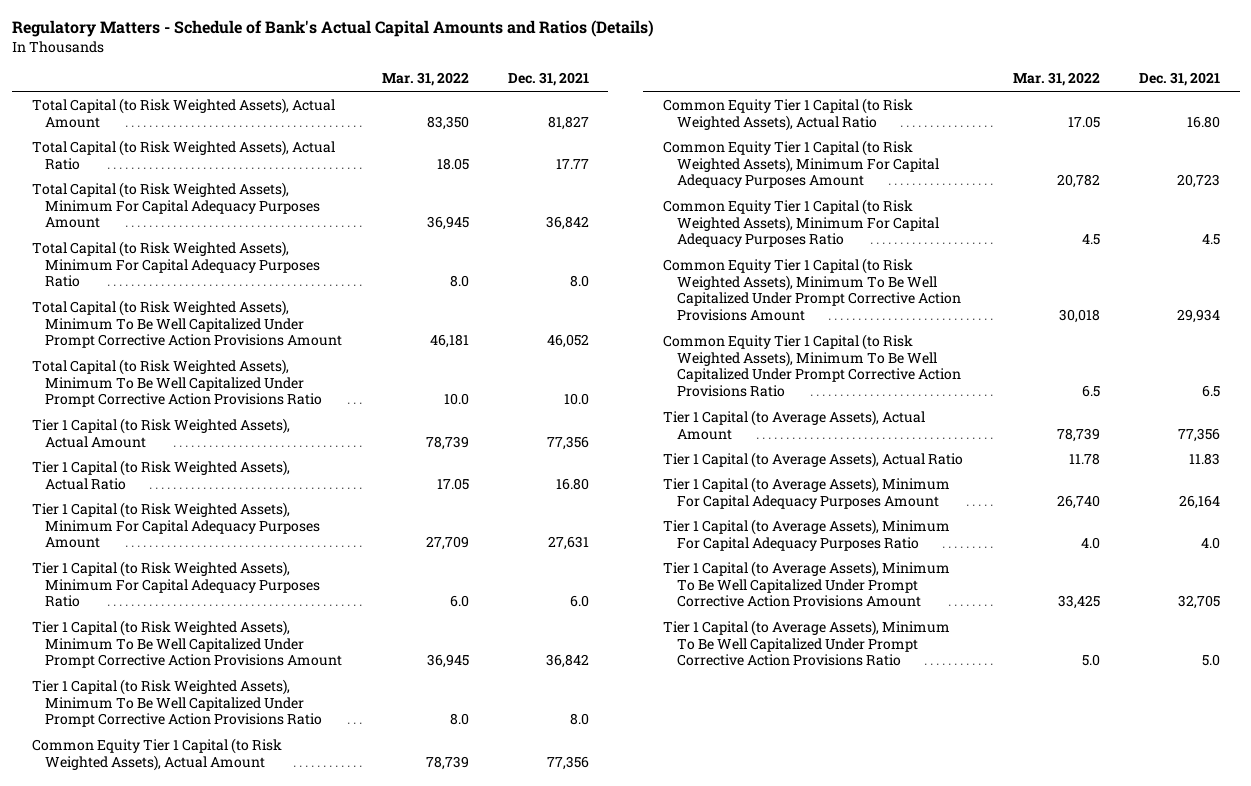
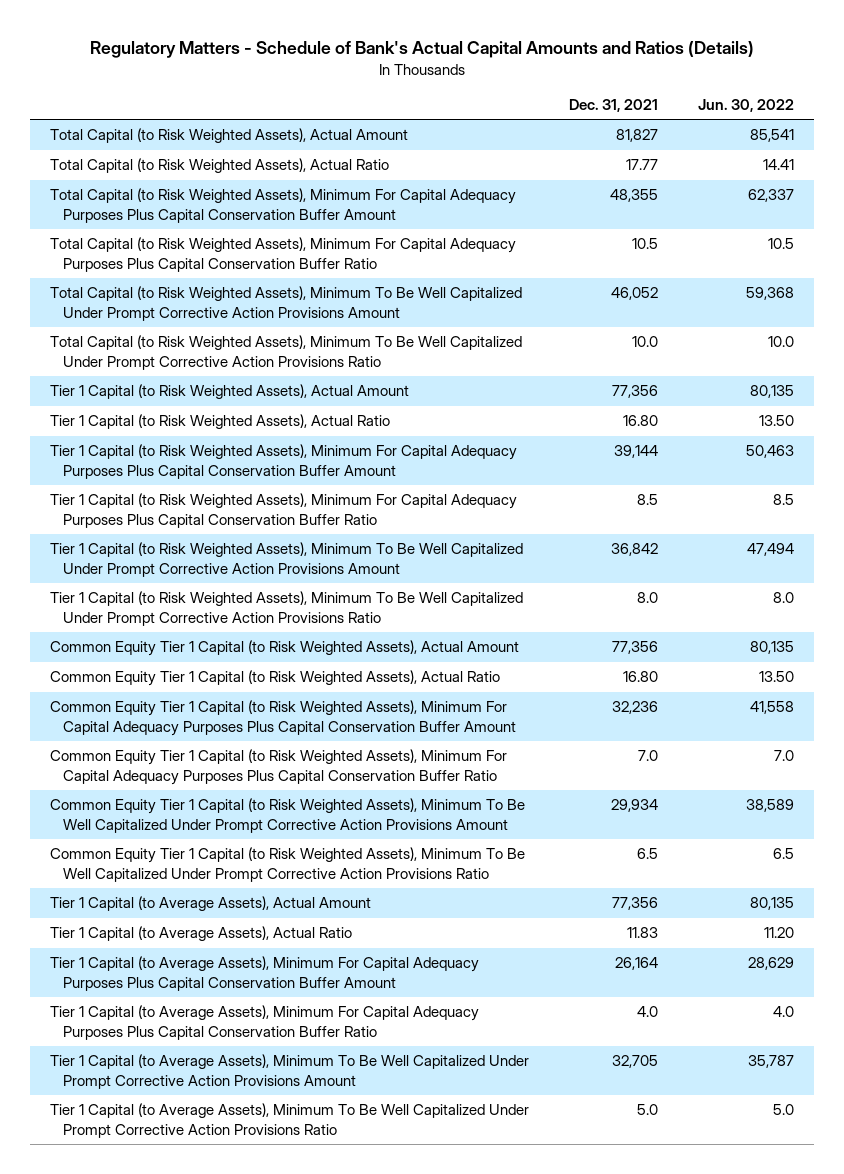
[381,72,469,87] Mar. 31, 2022 -> none
none -> [697,99,794,113] Jun. 30, 2022
[31,181,321,229] Total Capital (to Risk Weighted Assets), Minimum For Capital Adequacy Purposes Amount -> [50,188,517,223] Total Capital (to Risk Weighted Assets), Minimum For Capital Adequacy Purposes Plus Capital Conservation Buffer Amount
[545,216,589,231] 36,842 -> [610,189,659,203] 48,355
[31,240,321,288] Total Capital (to Risk Weighted Assets), Minimum For Capital Adequacy Purposes Ratio -> [50,237,517,272] Total Capital (to Risk Weighted Assets), Minimum For Capital Adequacy Purposes Plus Capital Conservation Buffer Ratio
[569,275,589,288] 8.0 -> [632,238,659,250] 10.5
[31,501,321,549] Tier 1 Capital (to Risk Weighted Assets), Minimum For Capital Adequacy Purposes Amount -> [50,444,518,479] Tier 1 Capital (to Risk Weighted Assets), Minimum For Capital Adequacy Purposes Plus Capital Conservation Buffer Amount
[547,536,589,551] 27,631 -> [614,445,659,459] 39,144
[31,560,321,608] Tier 1 Capital (to Risk Weighted Assets), Minimum For Capital Adequacy Purposes Ratio -> [50,493,518,528] Tier 1 Capital (to Risk Weighted Assets), Minimum For Capital Adequacy Purposes Plus Capital Conservation Buffer Ratio
[569,595,589,608] 6.0 -> [637,494,659,506] 8.5
[662,139,939,189] Common Equity Tier 1 Capital (to Risk Weighted Assets), Minimum For Capital Adequacy Purposes Amount -> [50,700,517,736] Common Equity Tier 1 Capital (to Risk Weighted Assets), Minimum For Capital Adequacy Purposes Plus Capital Conservation Buffer Amount
[1176,174,1220,189] 20,723 -> [612,701,659,715] 32,236
[662,198,939,248] Common Equity Tier 1 Capital (to Risk Weighted Assets), Minimum For Capital Adequacy Purposes Ratio -> [50,749,508,785] Common Equity Tier 1 Capital (to Risk Weighted Assets), Minimum For Capital Adequacy Purposes Plus Capital Conservation Buffer Ratio
[1201,234,1220,246] 4.5 -> [638,750,659,762] 7.0
[662,476,950,509] Tier 1 Capital (to Average Assets), Minimum For Capital Adequacy Purposes Amount -> [50,956,480,991] Tier 1 Capital (to Average Assets), Minimum For Capital Adequacy Purposes Plus Capital Conservation Buffer Amount
[662,518,950,551] Tier 1 Capital (to Average Assets), Minimum For Capital Adequacy Purposes Ratio -> [50,1005,480,1040] Tier 1 Capital (to Average Assets), Minimum For Capital Adequacy Purposes Plus Capital Conservation Buffer Ratio

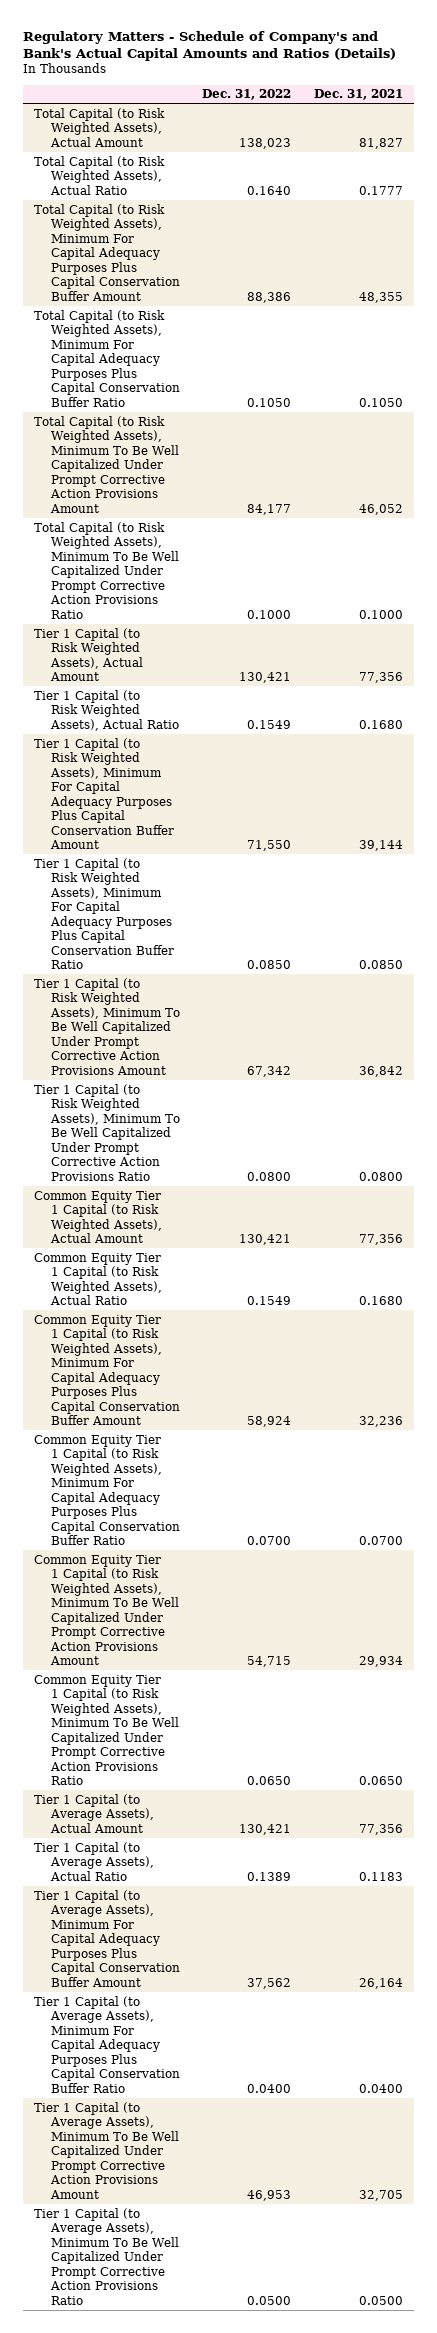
[90,40,755,58] Regulatory Matters - Schedule of Bank's Actual Capital Amounts and Ratios (Details) -> [22,30,396,62] Regulatory Matters - Schedule of Company's and Bank's Actual Capital Amounts and Ratios (Details)
[697,99,794,113] Jun. 30, 2022 -> none
none -> [202,89,292,101] Dec. 31, 2022
[626,159,659,171] 17.77 -> [358,185,403,195] 0.1777
[632,238,659,250] 10.5 -> [358,397,403,407] 0.1050
[632,336,659,348] 10.0 -> [358,609,403,619] 0.1000
[623,415,659,427] 16.80 -> [358,719,403,729] 0.1680
[637,494,659,506] 8.5 -> [358,960,403,970] 0.0850
[637,592,659,604] 8.0 -> [358,1171,403,1181] 0.0800
[623,671,659,683] 16.80 -> [358,1296,403,1306] 0.1680
[638,750,659,762] 7.0 -> [358,1536,403,1546] 0.0700
[637,848,659,860] 6.5 -> [358,1776,403,1786] 0.0650
[627,927,659,939] 11.83 -> [358,1871,403,1881] 0.1183
[637,1006,659,1018] 4.0 -> [358,2083,403,2093] 0.0400
[637,1104,659,1116] 5.0 -> [358,2295,403,2305] 0.0500

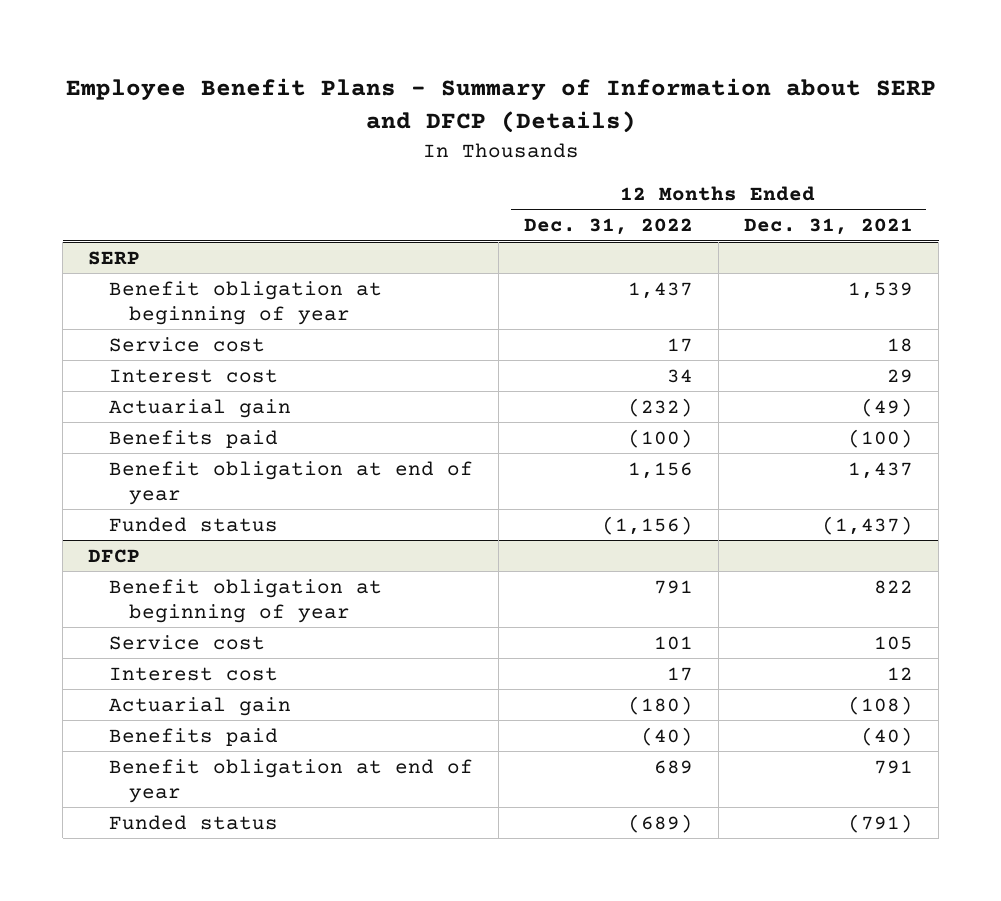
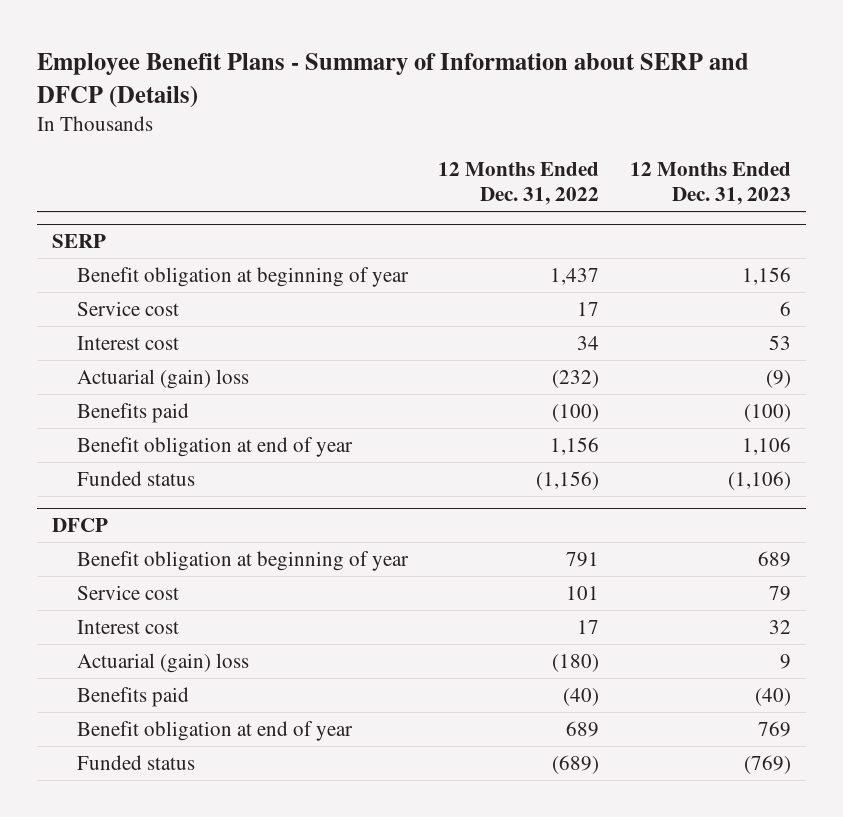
[744,218,914,236] Dec. 31, 2021 -> none
none -> [629,162,791,206] 12 Months Ended Dec. 31, 2023
[108,398,291,418] Actuarial gain -> [77,368,250,389] Actuarial (gain) loss
[108,696,291,716] Actuarial gain -> [77,652,250,673] Actuarial (gain) loss

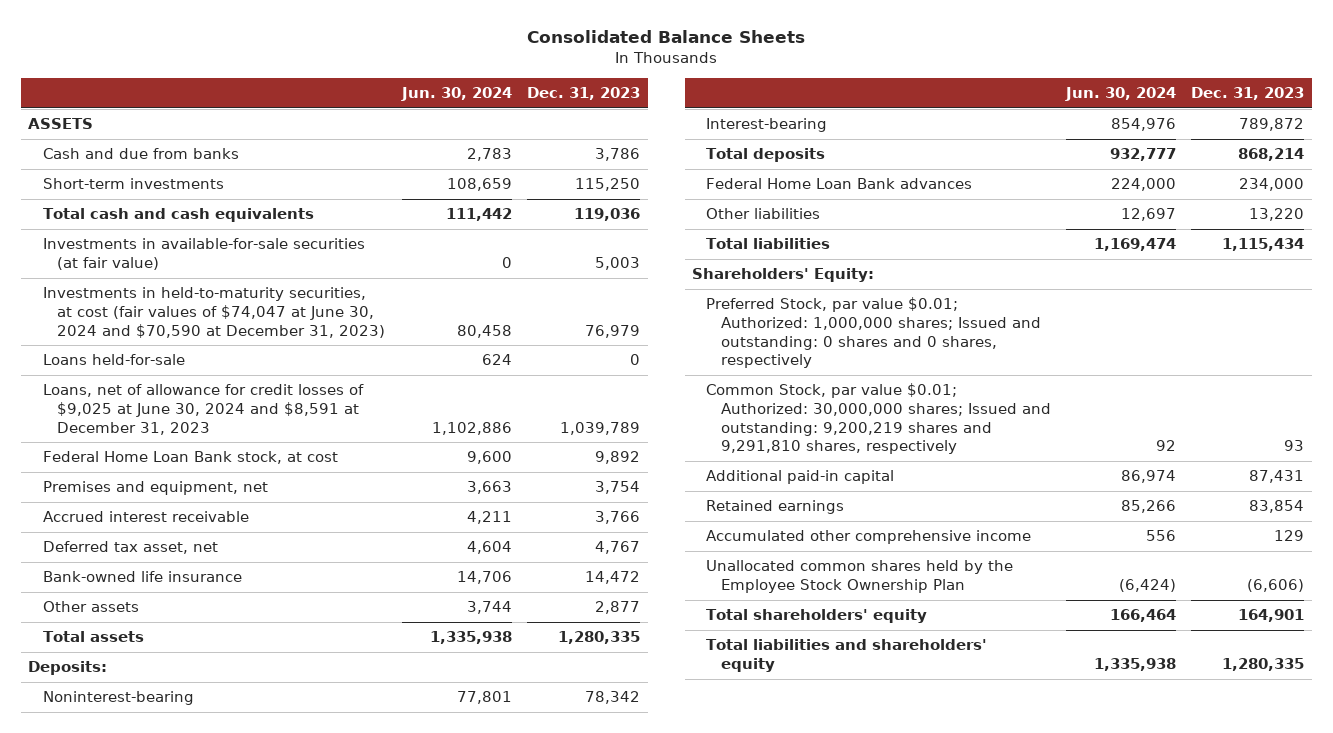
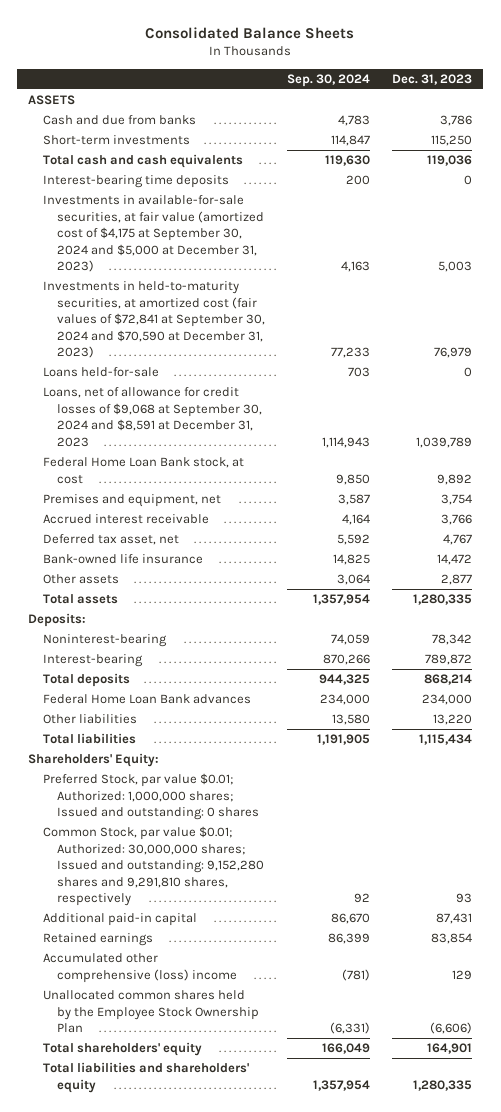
[401,87,513,102] Jun. 30, 2024 -> none
none -> [287,73,371,87] Sep. 30, 2024
none -> [42,175,229,189] Interest-bearing time deposits
[42,238,365,271] Investments in available-for-sale securities (at fair value) -> [42,195,265,273] Investments in available-for-sale securities, at fair value (amortized cost of $4,175 at September 30, 2024 and $5,000 at December 31, 2023)
[42,287,385,338] Investments in held-to-maturity securities, at cost (fair values of $74,047 at June 30, 2024 and $70,590 at December 31, 2023) -> [42,281,266,359] Investments in held-to-maturity securities, at amortized cost (fair values of $72,841 at September 30, 2024 and $70,590 at December 31, 2023)
[42,384,364,435] Loans, net of allowance for credit losses of $9,025 at June 30, 2024 and $8,591 at December 31, 2023 -> [42,387,263,447] Loans, net of allowance for credit losses of $9,068 at September 30, 2024 and $8,591 at December 31, 2023
[706,297,1041,369] Preferred Stock, par value $0.01; Authorized: 1,000,000 shares; Issued and outstanding: 0 shares and 0 shares, respectively -> [42,773,260,821] Preferred Stock, par value $0.01; Authorized: 1,000,000 shares; Issued and outstanding: 0 shares
[706,383,1051,455] Common Stock, par value $0.01; Authorized: 30,000,000 shares; Issued and outstanding: 9,200,219 shares and 9,291,810 shares, respectively -> [42,826,265,907] Common Stock, par value $0.01; Authorized: 30,000,000 shares; Issued and outstanding: 9,152,280 shares and 9,291,810 shares, respectively
[706,530,1032,545] Accumulated other comprehensive income -> [42,953,238,983] Accumulated other comprehensive (loss) income

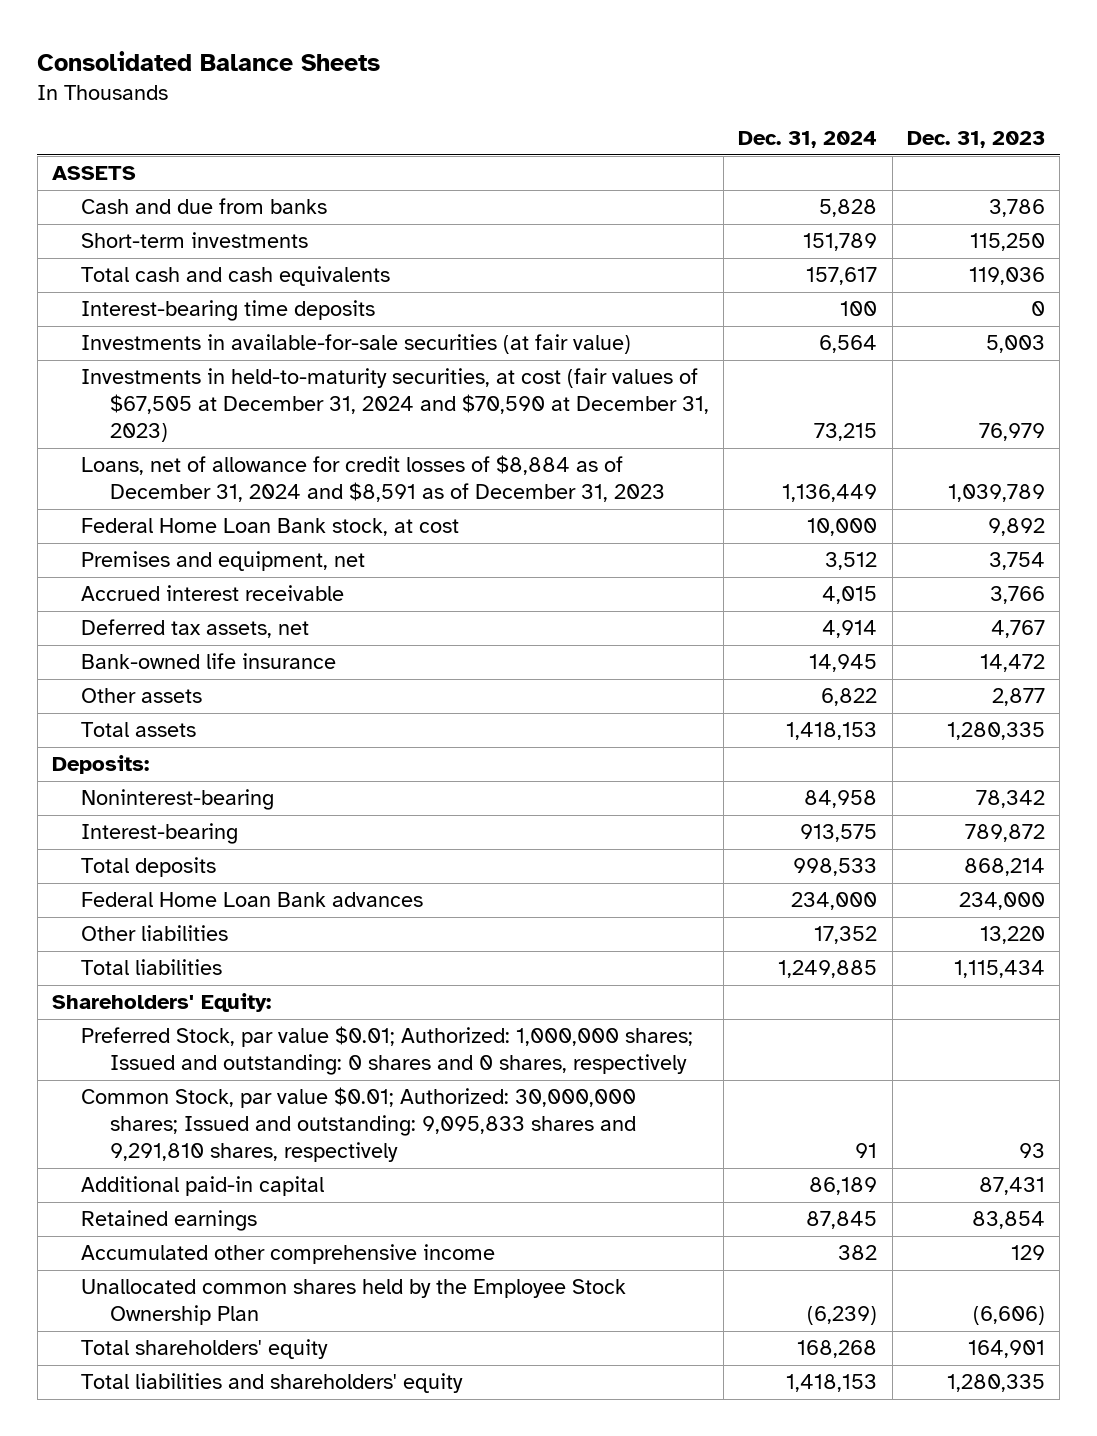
[287,73,371,87] Sep. 30, 2024 -> none
none -> [738,131,878,149] Dec. 31, 2024
[42,367,159,378] Loans held-for-sale -> none
[42,195,265,273] Investments in available-for-sale securities, at fair value (amortized cost of $4,175 at September 30, 2024 and $5,000 at December 31, 2023) -> [80,334,631,355] Investments in available-for-sale securities (at fair value)
[42,281,266,359] Investments in held-to-maturity securities, at amortized cost (fair values of $72,841 at September 30, 2024 and $70,590 at December 31, 2023) -> [80,368,709,443] Investments in held-to-maturity securities, at cost (fair values of $67,505 at December 31, 2024 and $70,590 at December 31, 2023)
[42,387,263,447] Loans, net of allowance for credit losses of $9,068 at September 30, 2024 and $8,591 at December 31, 2023 -> [80,455,665,503] Loans, net of allowance for credit losses of $8,884 as of December 31, 2024 and $8,591 as of December 31, 2023
[42,534,179,546] Deferred tax asset, net -> [80,619,309,639] Deferred tax assets, net
[42,773,260,821] Preferred Stock, par value $0.01; Authorized: 1,000,000 shares; Issued and outstanding: 0 shares -> [80,1026,693,1076] Preferred Stock, par value $0.01; Authorized: 1,000,000 shares; Issued and outstanding: 0 shares and 0 shares, respectively
[42,826,265,907] Common Stock, par value $0.01; Authorized: 30,000,000 shares; Issued and outstanding: 9,152,280 shares and 9,291,810 shares, respectively -> [80,1087,636,1163] Common Stock, par value $0.01; Authorized: 30,000,000 shares; Issued and outstanding: 9,095,833 shares and 9,291,810 shares, respectively
[42,953,238,983] Accumulated other comprehensive (loss) income -> [80,1244,495,1265] Accumulated other comprehensive income

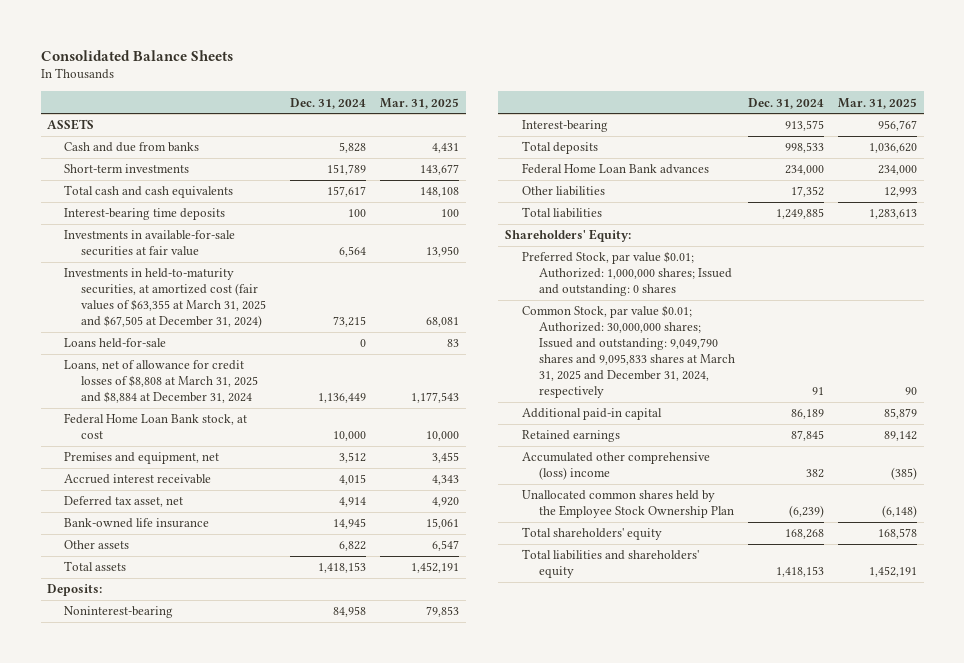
[906,131,1045,149] Dec. 31, 2023 -> none
none -> [380,97,460,109] Mar. 31, 2025
[80,334,631,355] Investments in available-for-sale securities (at fair value) -> [64,230,236,257] Investments in available-for-sale securities at fair value
[80,368,709,443] Investments in held-to-maturity securities, at cost (fair values of $67,505 at December 31, 2024 and $70,590 at December 31, 2023) -> [64,268,266,329] Investments in held-to-maturity securities, at amortized cost (fair values of $63,355 at March 31, 2025 and $67,505 at December 31, 2024)
none -> [64,338,167,349] Loans held-for-sale
[80,455,665,503] Loans, net of allowance for credit losses of $8,884 as of December 31, 2024 and $8,591 as of December 31, 2023 -> [64,360,258,404] Loans, net of allowance for credit losses of $8,808 at March 31, 2025 and $8,884 at December 31, 2024
[80,619,309,639] Deferred tax assets, net -> [64,496,184,508] Deferred tax asset, net
[80,1026,693,1076] Preferred Stock, par value $0.01; Authorized: 1,000,000 shares; Issued and outstanding: 0 shares and 0 shares, respectively -> [521,251,732,297] Preferred Stock, par value $0.01; Authorized: 1,000,000 shares; Issued and outstanding: 0 shares
[80,1087,636,1163] Common Stock, par value $0.01; Authorized: 30,000,000 shares; Issued and outstanding: 9,095,833 shares and 9,291,810 shares, respectively -> [521,305,735,399] Common Stock, par value $0.01; Authorized: 30,000,000 shares; Issued and outstanding: 9,049,790 shares and 9,095,833 shares at March 31, 2025 and December 31, 2024, respectively
[80,1244,495,1265] Accumulated other comprehensive income -> [521,452,710,481] Accumulated other comprehensive (loss) income

